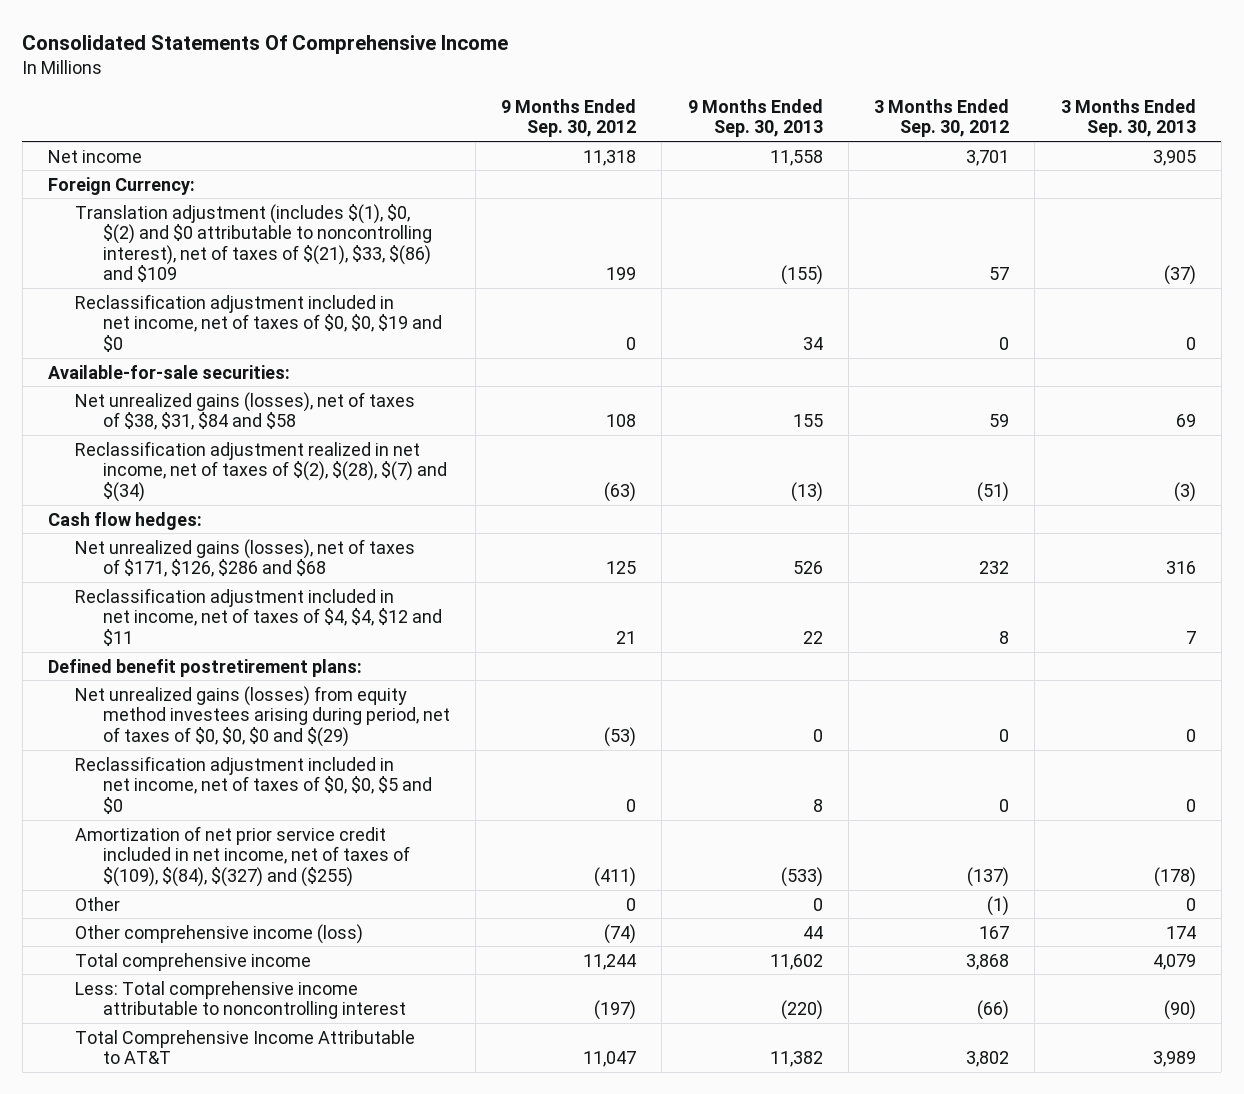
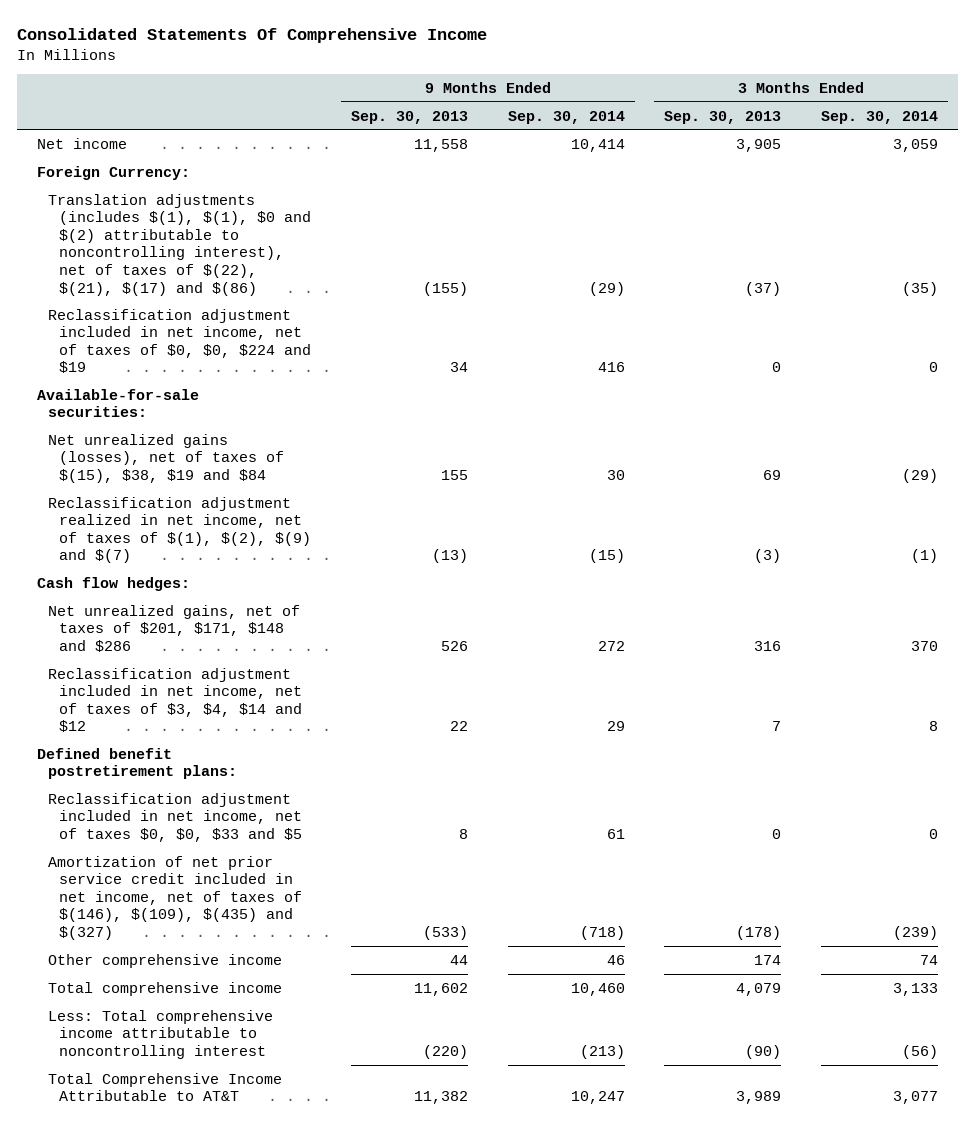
[501,98,637,138] 9 Months Ended Sep. 30, 2012 -> none
[874,98,1010,138] 3 Months Ended Sep. 30, 2012 -> none
none -> [507,110,625,124] Sep. 30, 2014
none -> [820,110,938,124] Sep. 30, 2014
[75,203,432,283] Translation adjustment (includes $(1), $0, $(2) and $0 attributable to noncontrolling interest), net of taxes of $(21), $33, $(86) and $109 -> [48,193,312,296] Translation adjustments (includes $(1), $(1), $0 and $(2) attributable to noncontrolling interest), net of taxes of $(22), $(21), $(17) and $(86)
[75,293,442,352] Reclassification adjustment included in net income, net of taxes of $0, $0, $19 and $0 -> [48,308,312,374] Reclassification adjustment included in net income, net of taxes of $0, $0, $224 and $19
[75,391,416,431] Net unrealized gains (losses), net of taxes of $38, $31, $84 and $58 -> [48,433,285,483] Net unrealized gains (losses), net of taxes of $(15), $38, $19 and $84
[75,440,447,502] Reclassification adjustment realized in net income, net of taxes of $(2), $(28), $(7) and $(34) -> [48,496,312,564] Reclassification adjustment realized in net income, net of taxes of $(1), $(2), $(9) and $(7)
[75,538,416,578] Net unrealized gains (losses), net of taxes of $171, $126, $286 and $68 -> [48,604,301,652] Net unrealized gains, net of taxes of $201, $171, $148 and $286
[75,587,442,646] Reclassification adjustment included in net income, net of taxes of $4, $4, $12 and $11 -> [48,667,303,733] Reclassification adjustment included in net income, net of taxes of $3, $4, $14 and $12
[75,685,450,747] Net unrealized gains (losses) from equity method investees arising during period, net of taxes of $0, $0, $0 and $(29) -> none
[75,896,121,911] Other -> none
[75,755,432,814] Reclassification adjustment included in net income, net of taxes of $0, $0, $5 and $0 -> [48,792,303,842] Reclassification adjustment included in net income, net of taxes $0, $0, $33 and $5
[75,825,410,887] Amortization of net prior service credit included in net income, net of taxes of $(109), $(84), $(327) and ($255) -> [48,855,303,940] Amortization of net prior service credit included in net income, net of taxes of $(146), $(109), $(435) and $(327)
[75,923,364,944] Other comprehensive income (loss) -> [48,953,283,968] Other comprehensive income

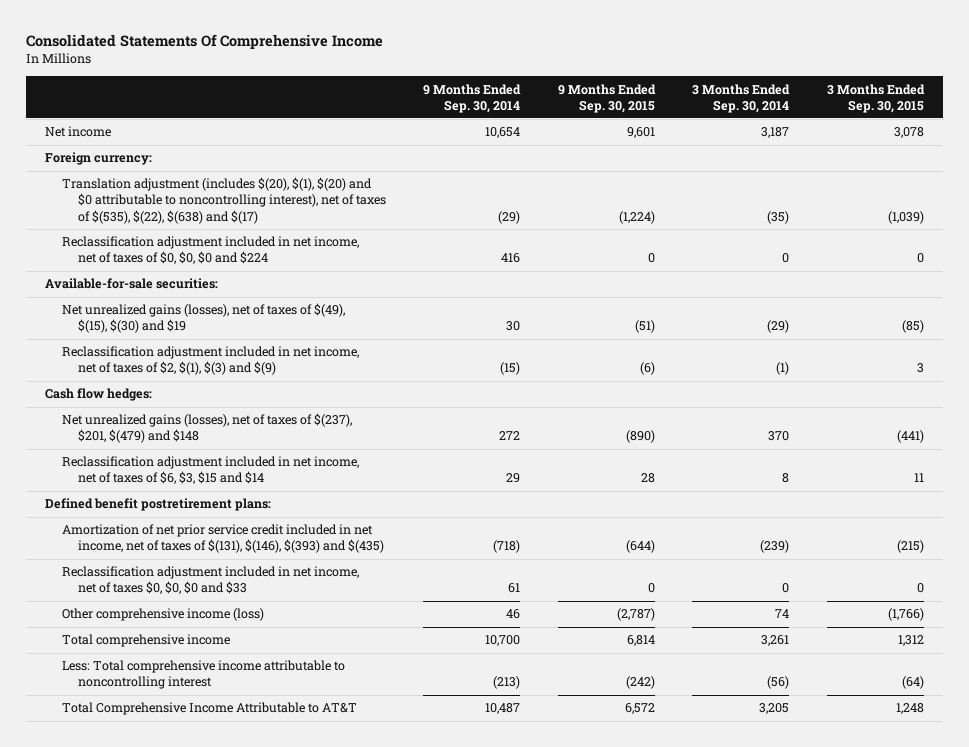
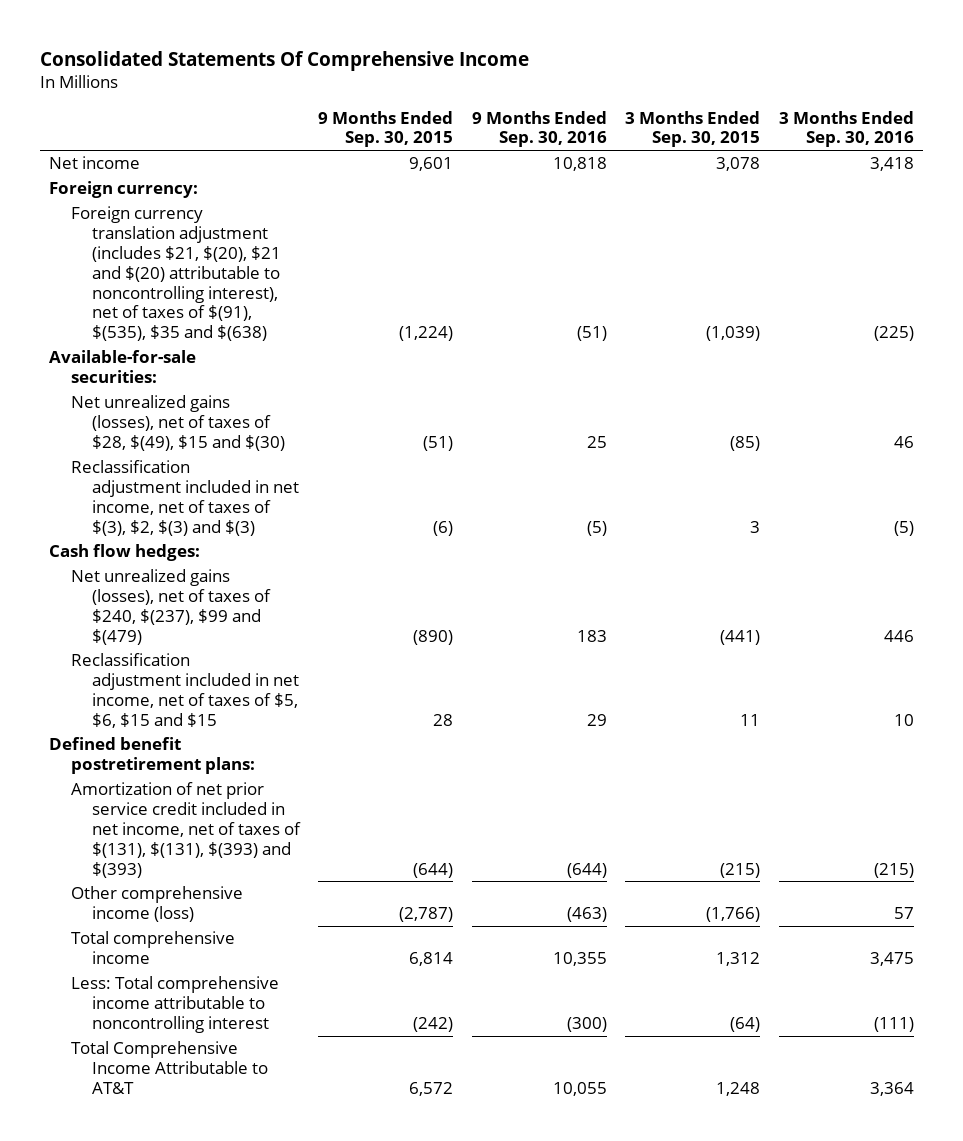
[423,83,522,113] 9 Months Ended Sep. 30, 2014 -> none
[692,83,791,113] 3 Months Ended Sep. 30, 2014 -> none
none -> [471,110,607,148] 9 Months Ended Sep. 30, 2016
none -> [778,110,914,148] 3 Months Ended Sep. 30, 2016
[61,236,359,265] Reclassification adjustment included in net income, net of taxes of $0, $0, $0 and $224 -> none
[61,177,386,224] Translation adjustment (includes $(20), $(1), $(20) and $0 attributable to noncontrolling interest), net of taxes of $(535), $(22), $(638) and $(17) -> [70,206,281,342] Foreign currency translation adjustment (includes $21, $(20), $21 and $(20) attributable to noncontrolling interest), net of taxes of $(91), $(535), $35 and $(638)
[61,303,345,334] Net unrealized gains (losses), net of taxes of $(49), $(15), $(30) and $19 -> [70,395,285,452] Net unrealized gains (losses), net of taxes of $28, $(49), $15 and $(30)
[61,346,359,376] Reclassification adjustment included in net income, net of taxes of $2, $(1), $(3) and $(9) -> [70,460,299,536] Reclassification adjustment included in net income, net of taxes of $(3), $2, $(3) and $(3)
[61,413,352,444] Net unrealized gains (losses), net of taxes of $(237), $201, $(479) and $148 -> [70,569,271,645] Net unrealized gains (losses), net of taxes of $240, $(237), $99 and $(479)
[61,456,359,485] Reclassification adjustment included in net income, net of taxes of $6, $3, $15 and $14 -> [70,653,299,728] Reclassification adjustment included in net income, net of taxes of $5, $6, $15 and $15
[61,566,359,595] Reclassification adjustment included in net income, net of taxes $0, $0, $0 and $33 -> none
[61,524,384,554] Amortization of net prior service credit included in net income, net of taxes of $(131), $(146), $(393) and $(435) -> [70,782,301,878] Amortization of net prior service credit included in net income, net of taxes of $(131), $(131), $(393) and $(393)

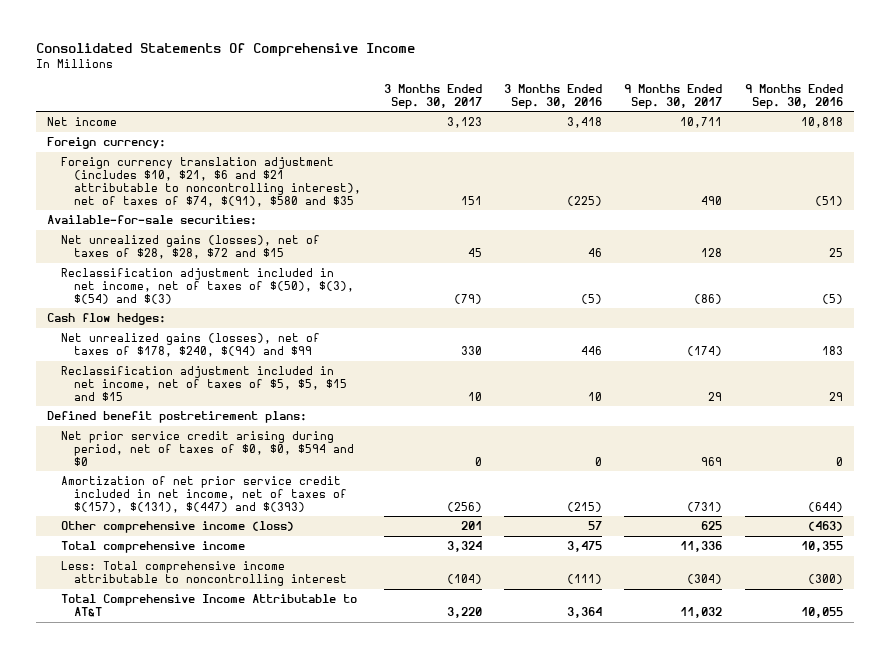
[318,110,454,148] 9 Months Ended Sep. 30, 2015 -> none
[625,110,761,148] 3 Months Ended Sep. 30, 2015 -> none
none -> [383,83,482,109] 3 Months Ended Sep. 30, 2017
none -> [624,83,723,109] 9 Months Ended Sep. 30, 2017
[70,206,281,342] Foreign currency translation adjustment (includes $21, $(20), $21 and $(20) attributable to noncontrolling interest), net of taxes of $(91), $(535), $35 and $(638) -> [60,157,362,207] Foreign currency translation adjustment (includes $10, $21, $6 and $21 attributable to noncontrolling interest), net of taxes of $74, $(91), $580 and $35
[70,395,285,452] Net unrealized gains (losses), net of taxes of $28, $(49), $15 and $(30) -> [60,235,320,259] Net unrealized gains (losses), net of taxes of $28, $28, $72 and $15
[70,460,299,536] Reclassification adjustment included in net income, net of taxes of $(3), $2, $(3) and $(3) -> [60,268,355,304] Reclassification adjustment included in net income, net of taxes of $(50), $(3), $(54) and $(3)
[70,569,271,645] Net unrealized gains (losses), net of taxes of $240, $(237), $99 and $(479) -> [60,333,320,357] Net unrealized gains (losses), net of taxes of $178, $240, $(94) and $99
[70,653,299,728] Reclassification adjustment included in net income, net of taxes of $5, $6, $15 and $15 -> [60,366,348,401] Reclassification adjustment included in net income, net of taxes of $5, $5, $15 and $15
none -> [60,431,355,466] Net prior service credit arising during period, net of taxes of $0, $0, $594 and $0
[70,782,301,878] Amortization of net prior service credit included in net income, net of taxes of $(131), $(131), $(393) and $(393) -> [60,476,348,513] Amortization of net prior service credit included in net income, net of taxes of $(157), $(131), $(447) and $(393)

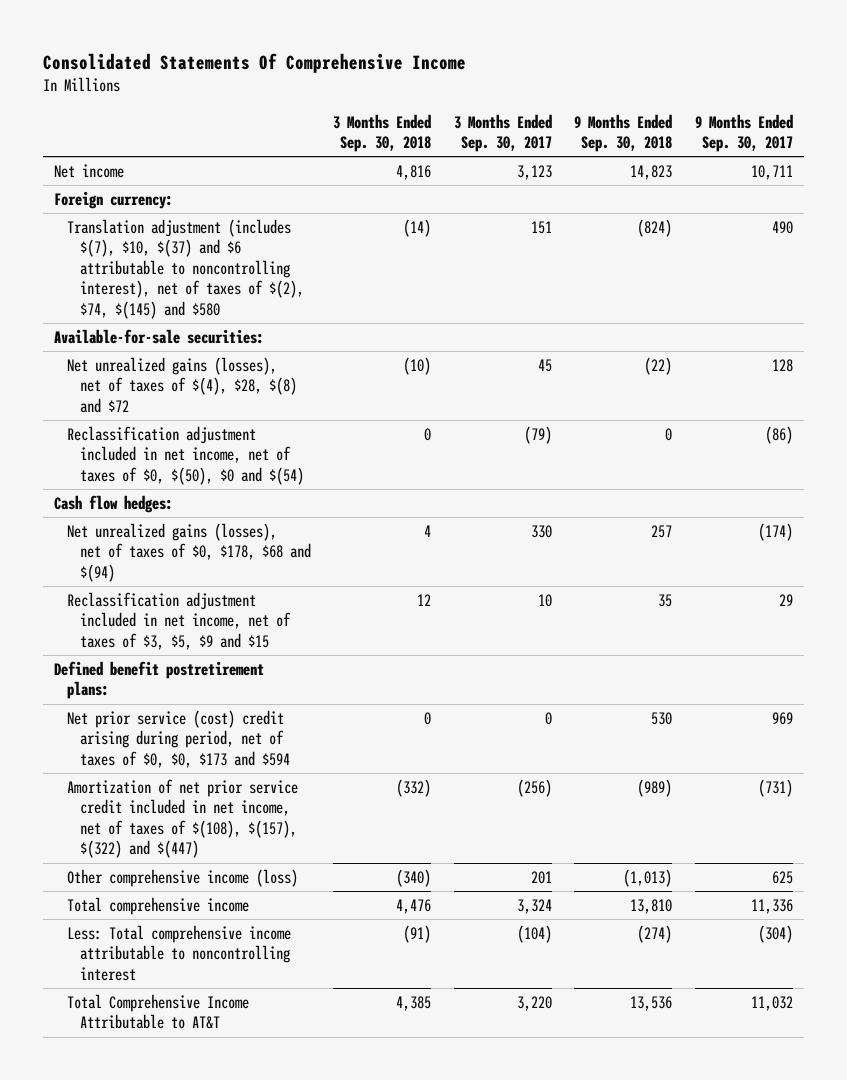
[503,83,602,109] 3 Months Ended Sep. 30, 2016 -> none
[744,83,843,109] 9 Months Ended Sep. 30, 2016 -> none
none -> [333,113,432,153] 3 Months Ended Sep. 30, 2018
none -> [574,113,673,153] 9 Months Ended Sep. 30, 2018
[60,157,362,207] Foreign currency translation adjustment (includes $10, $21, $6 and $21 attributable to noncontrolling interest), net of taxes of $74, $(91), $580 and $35 -> [67,218,304,319] Translation adjustment (includes $(7), $10, $(37) and $6 attributable to noncontrolling interest), net of taxes of $(2), $74, $(145) and $580
[60,235,320,259] Net unrealized gains (losses), net of taxes of $28, $28, $72 and $15 -> [67,356,297,413] Net unrealized gains (losses), net of taxes of $(4), $28, $(8) and $72
[60,268,355,304] Reclassification adjustment included in net income, net of taxes of $(50), $(3), $(54) and $(3) -> [67,425,304,485] Reclassification adjustment included in net income, net of taxes of $0, $(50), $0 and $(54)
[60,333,320,357] Net unrealized gains (losses), net of taxes of $178, $240, $(94) and $99 -> [67,522,311,582] Net unrealized gains (losses), net of taxes of $0, $178, $68 and $(94)
[60,366,348,401] Reclassification adjustment included in net income, net of taxes of $5, $5, $15 and $15 -> [67,591,291,650] Reclassification adjustment included in net income, net of taxes of $3, $5, $9 and $15
[60,431,355,466] Net prior service credit arising during period, net of taxes of $0, $0, $594 and $0 -> [67,709,290,768] Net prior service (cost) credit arising during period, net of taxes of $0, $0, $173 and $594
[60,476,348,513] Amortization of net prior service credit included in net income, net of taxes of $(157), $(131), $(447) and $(393) -> [67,778,299,859] Amortization of net prior service credit included in net income, net of taxes of $(108), $(157), $(322) and $(447)

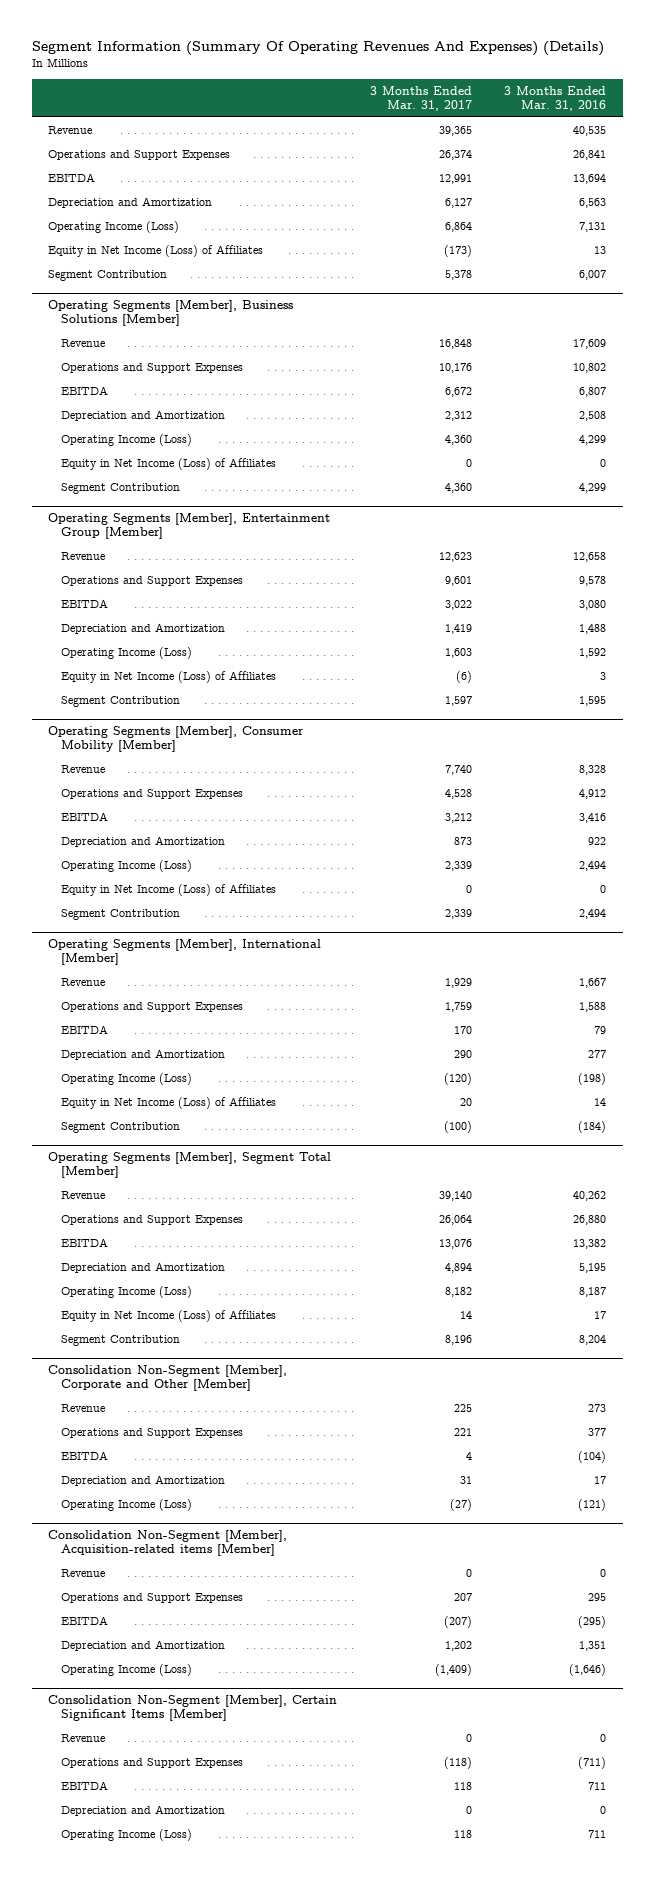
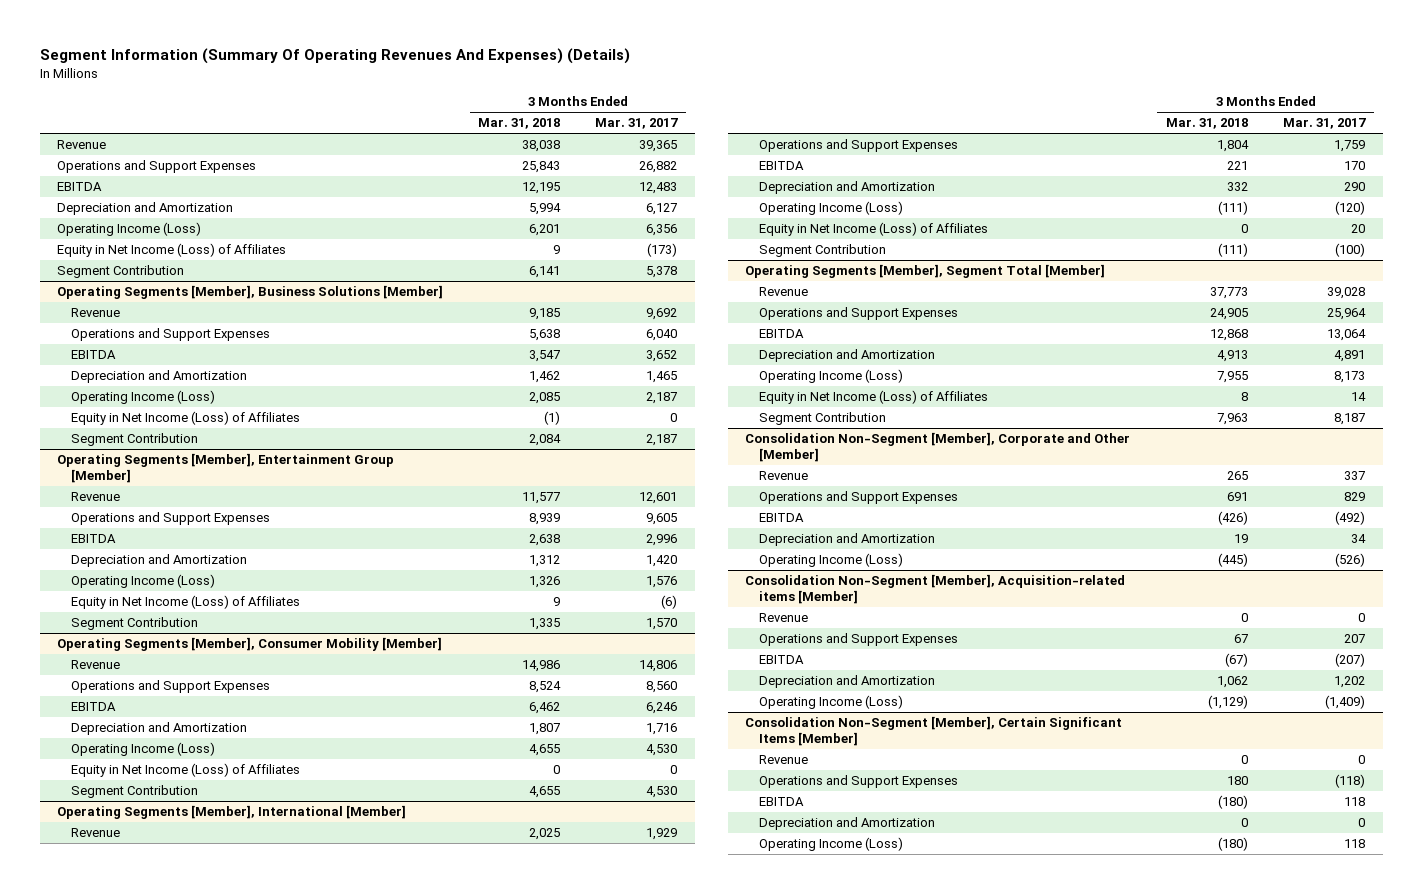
[504,85,607,111] 3 Months Ended Mar. 31, 2016 -> none
none -> [478,118,561,130] Mar. 31, 2018
[438,149,472,160] 26,374 -> [639,161,678,174] 26,882
[438,173,472,184] 12,991 -> [639,182,678,195] 12,483
[444,221,472,232] 6,864 -> [646,224,678,237] 6,356
[438,338,472,349] 16,848 -> [646,308,678,321] 9,692
[438,362,472,373] 10,176 -> [646,329,678,342] 6,040
[444,386,472,397] 6,672 -> [646,350,678,363] 3,652
[444,410,472,421] 2,312 -> [646,371,678,384] 1,465
[444,434,472,445] 4,360 -> [646,392,678,405] 2,187
[444,482,472,493] 4,360 -> [646,434,678,447] 2,187
[438,551,472,562] 12,623 -> [639,492,678,505] 12,601
[444,575,472,586] 9,601 -> [646,513,678,526] 9,605
[444,599,472,610] 3,022 -> [646,534,678,547] 2,996
[444,623,472,634] 1,419 -> [646,555,678,568] 1,420
[444,647,472,658] 1,603 -> [646,576,678,589] 1,576
[444,695,472,706] 1,597 -> [646,618,678,631] 1,570
[444,764,472,775] 7,740 -> [639,660,678,673] 14,806
[444,788,472,799] 4,528 -> [646,681,678,694] 8,560
[444,812,472,823] 3,212 -> [646,702,678,715] 6,246
[453,836,472,845] 873 -> [646,723,678,736] 1,716
[444,860,472,871] 2,339 -> [646,744,678,757] 4,530
[444,908,472,919] 2,339 -> [646,786,678,799] 4,530
[438,1190,472,1201] 39,140 -> [1327,287,1366,300] 39,028
[438,1214,472,1225] 26,064 -> [1327,308,1367,321] 25,964
[438,1238,472,1249] 13,076 -> [1327,329,1367,342] 13,064
[444,1262,472,1273] 4,894 -> [1334,350,1366,363] 4,891
[444,1286,472,1297] 8,182 -> [1334,371,1366,384] 8,173
[444,1334,472,1345] 8,196 -> [1334,413,1366,426] 8,187
[453,1403,472,1412] 225 -> [1344,471,1366,481] 337
[453,1427,472,1436] 221 -> [1344,492,1366,502] 829
[465,1451,472,1460] 4 -> [1335,511,1366,526] (492)
[459,1475,472,1484] 31 -> [1351,534,1367,544] 34
[449,1498,472,1511] (27) -> [1335,553,1366,568] (526)

